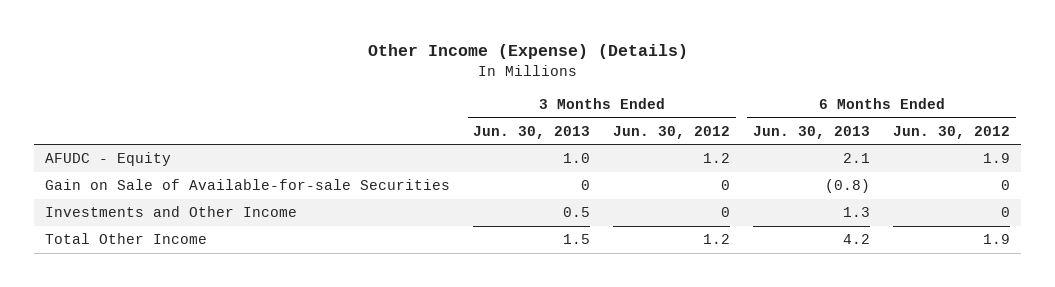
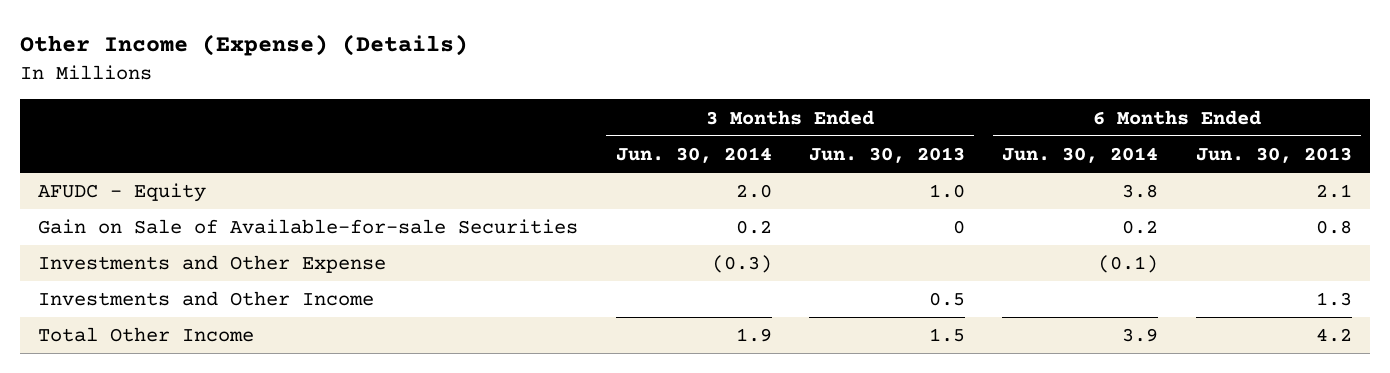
[613,125,731,139] Jun. 30, 2012 -> none
[893,125,1011,139] Jun. 30, 2012 -> none
none -> [615,146,772,163] Jun. 30, 2014
none -> [1002,146,1159,163] Jun. 30, 2014
[825,179,871,194] (0.8) -> [1315,220,1352,235] 0.8
none -> [38,255,387,274] Investments and Other Expense

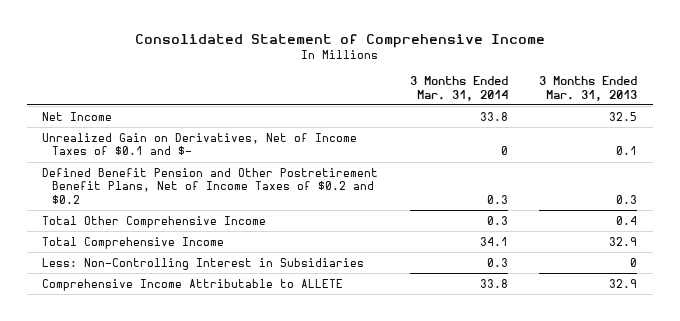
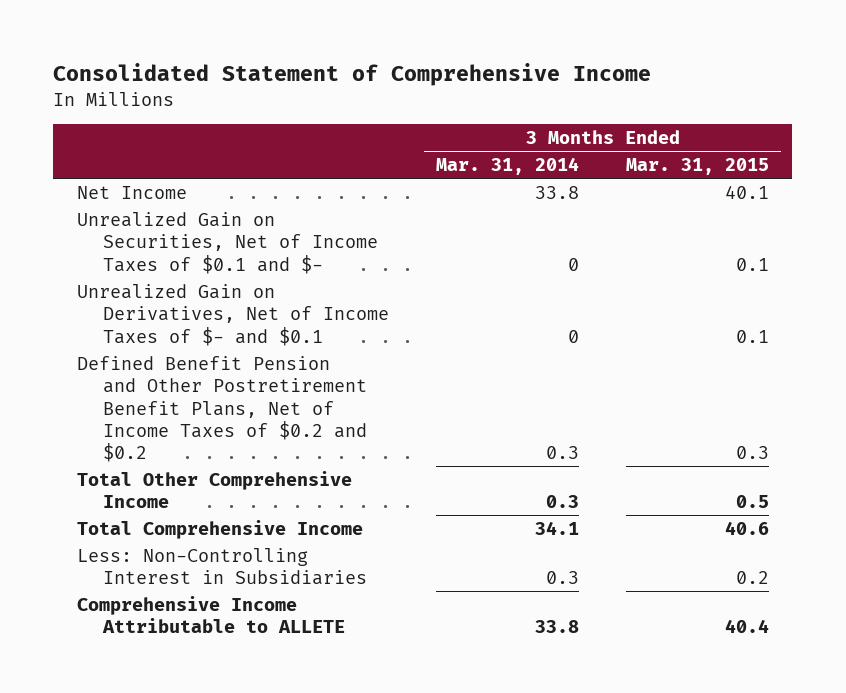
[539,75,638,101] 3 Months Ended Mar. 31, 2013 -> none
none -> [626,157,770,175] Mar. 31, 2015
none -> [76,211,379,274] Unrealized Gain on Securities, Net of Income Taxes of $0.1 and $-
[42,132,358,156] Unrealized Gain on Derivatives, Net of Income Taxes of $0.1 and $- -> [76,283,390,346] Unrealized Gain on Derivatives, Net of Income Taxes of $- and $0.1

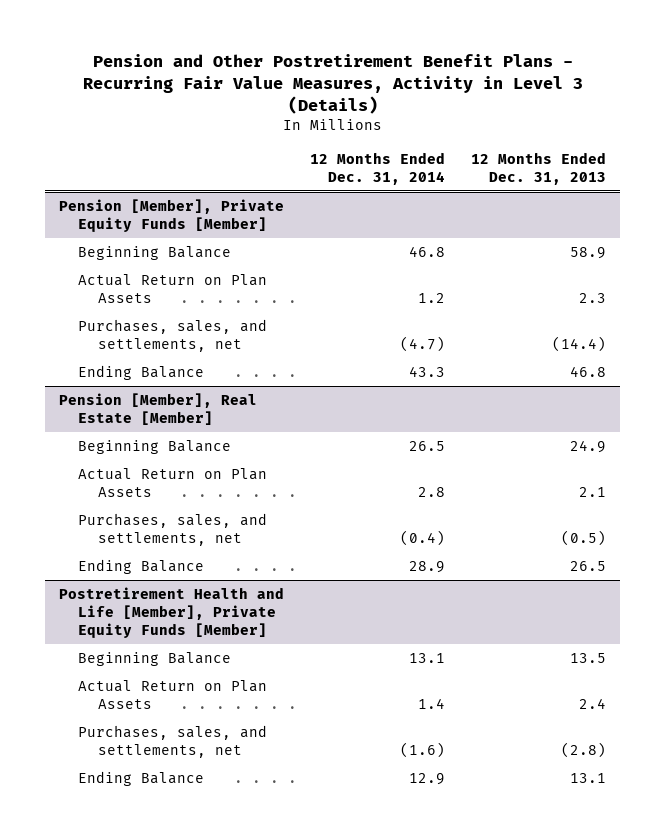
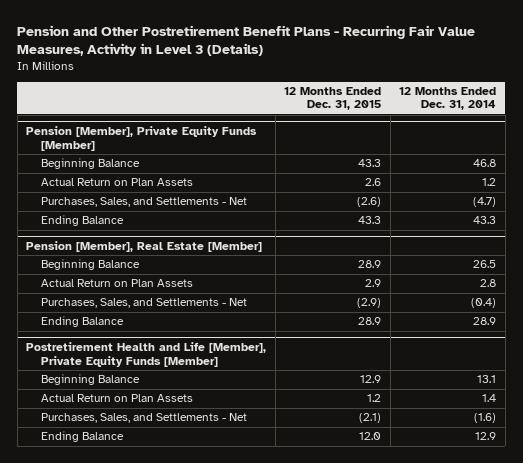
[471,151,607,185] 12 Months Ended Dec. 31, 2013 -> none
none -> [284,86,382,111] 12 Months Ended Dec. 31, 2015
[78,319,268,353] Purchases, sales, and settlements, net -> [40,197,247,208] Purchases, Sales, and Settlements - Net
[78,513,268,547] Purchases, sales, and settlements, net -> [40,298,247,309] Purchases, Sales, and Settlements - Net
[78,725,268,759] Purchases, sales, and settlements, net -> [40,413,247,424] Purchases, Sales, and Settlements - Net

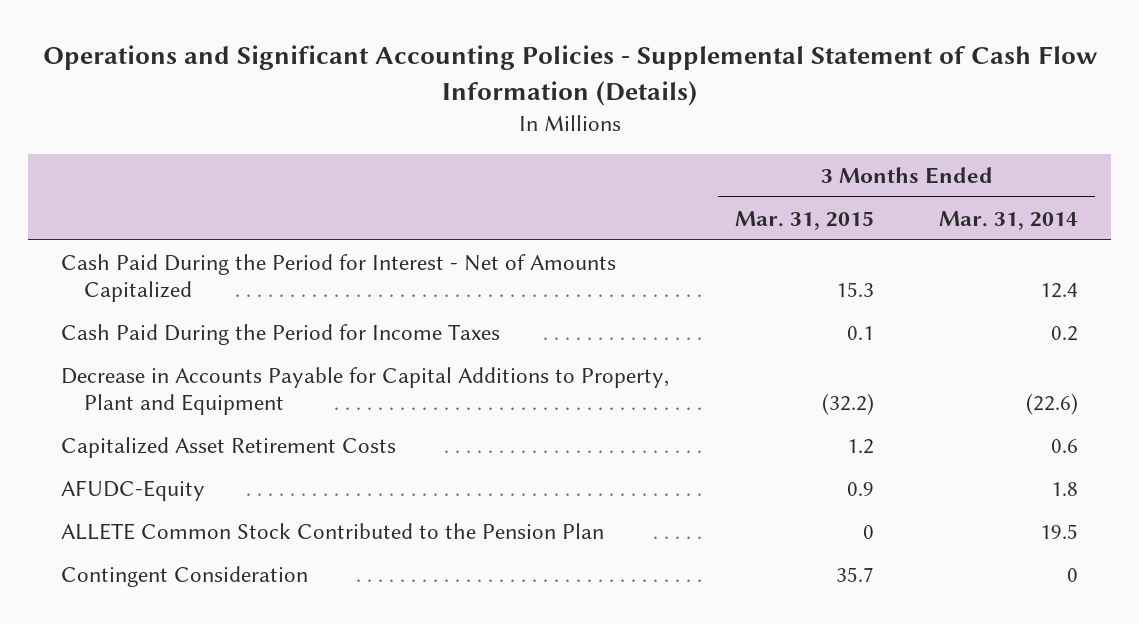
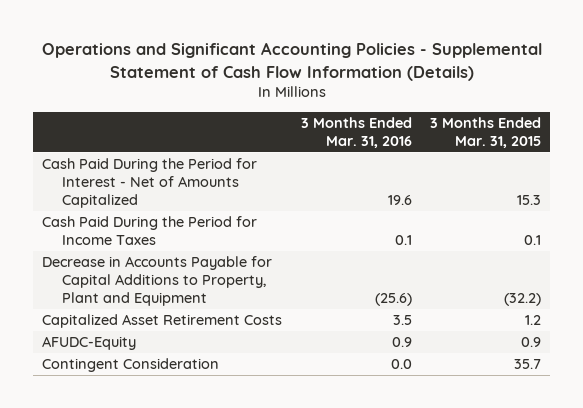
[939,210,1079,230] Mar. 31, 2014 -> none
none -> [300,116,412,148] 3 Months Ended Mar. 31, 2016
[60,522,604,540] ALLETE Common Stock Contributed to the Pension Plan -> none

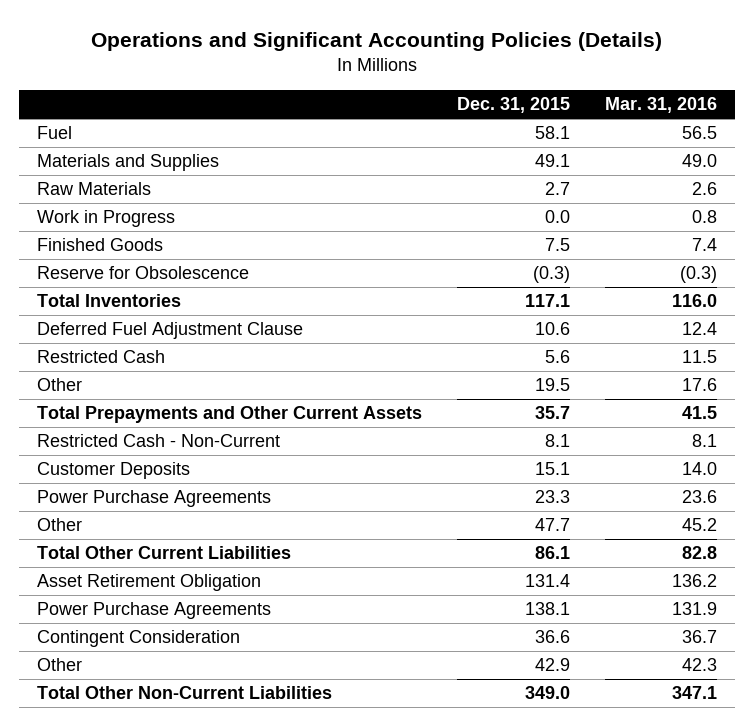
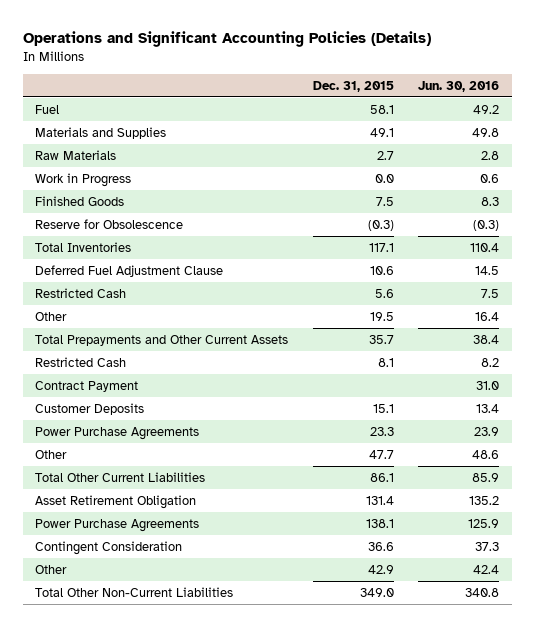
[605,97,718,114] Mar. 31, 2016 -> none
none -> [418,80,500,92] Jun. 30, 2016
[36,434,280,448] Restricted Cash - Non-Current -> [34,356,126,367] Restricted Cash
none -> [34,380,138,392] Contract Payment

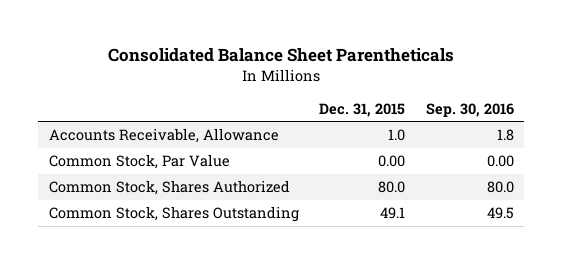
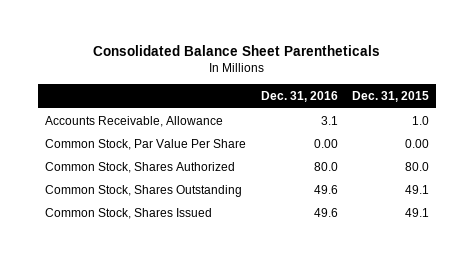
[425,102,514,117] Sep. 30, 2016 -> none
none -> [260,90,338,102] Dec. 31, 2016
[48,154,230,170] Common Stock, Par Value -> [45,138,247,150] Common Stock, Par Value Per Share
none -> [45,207,213,219] Common Stock, Shares Issued

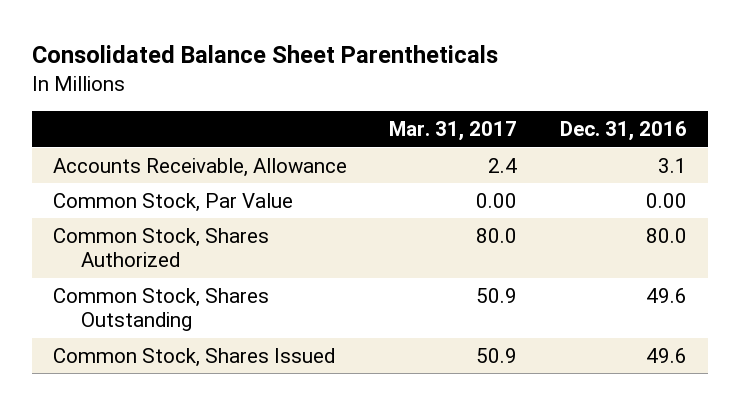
[352,90,430,102] Dec. 31, 2015 -> none
none -> [389,121,518,142] Mar. 31, 2017
[45,138,247,150] Common Stock, Par Value Per Share -> [52,192,293,212] Common Stock, Par Value

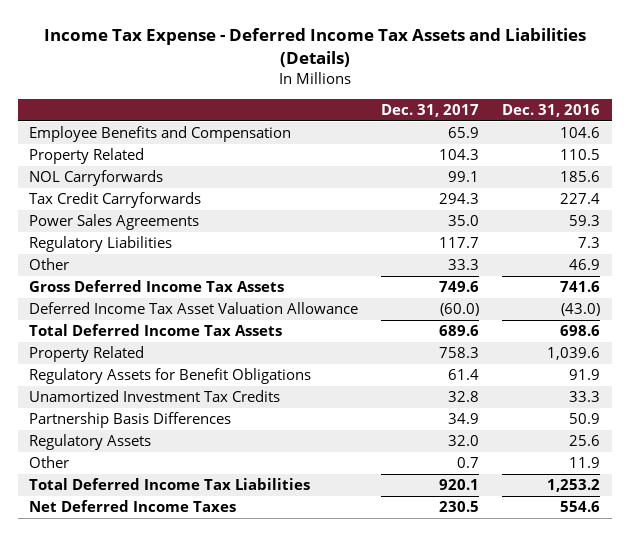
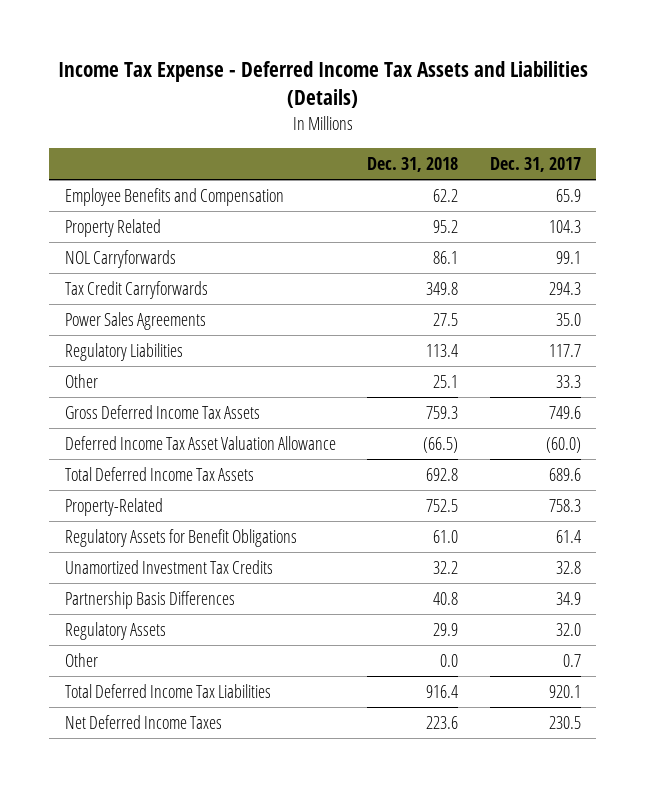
[502,104,601,118] Dec. 31, 2016 -> none
none -> [367,156,459,172] Dec. 31, 2018
[29,346,145,363] Property Related -> [65,498,164,517] Property-Related

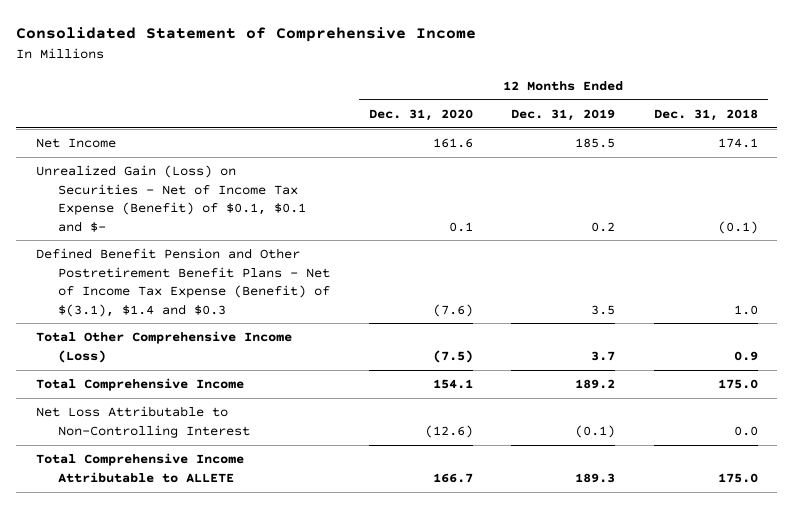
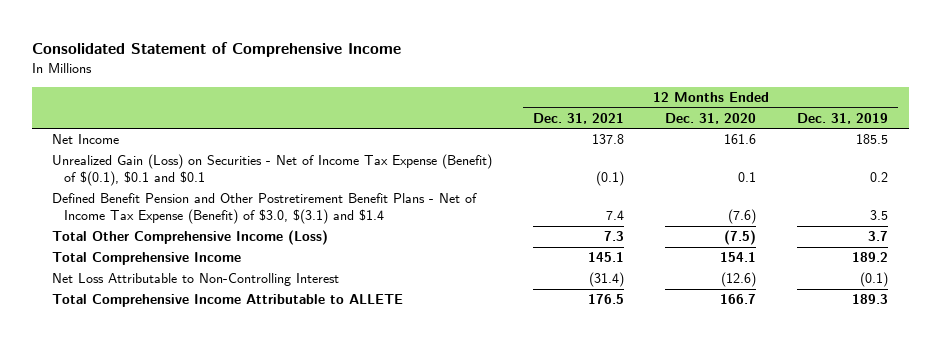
[654,109,759,122] Dec. 31, 2018 -> none
none -> [533,112,625,124] Dec. 31, 2021
[35,165,307,232] Unrealized Gain (Loss) on Securities - Net of Income Tax Expense (Benefit) of $0.1, $0.1 and $- -> [52,154,493,187] Unrealized Gain (Loss) on Securities - Net of Income Tax Expense (Benefit) of $(0.1), $0.1 and $0.1
[35,248,331,317] Defined Benefit Pension and Other Postretirement Benefit Plans - Net of Income Tax Expense (Benefit) of $(3.1), $1.4 and $0.3 -> [52,193,478,225] Defined Benefit Pension and Other Postretirement Benefit Plans - Net of Income Tax Expense (Benefit) of $3.0, $(3.1) and $1.4

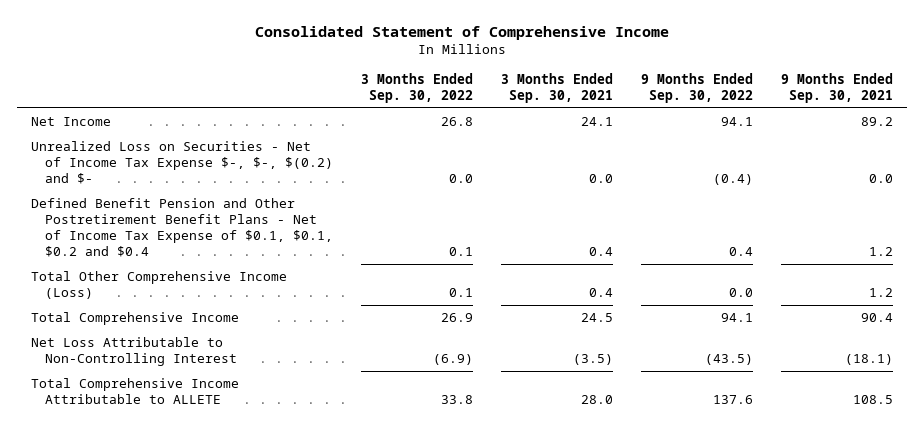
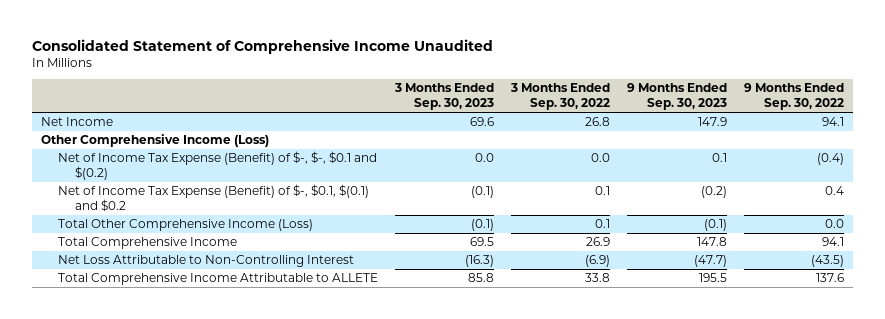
[254,25,669,40] Consolidated Statement of Comprehensive Income -> [32,38,494,54] Consolidated Statement of Comprehensive Income Unaudited
[500,72,613,103] 3 Months Ended Sep. 30, 2021 -> none
[780,72,893,103] 9 Months Ended Sep. 30, 2021 -> none
none -> [393,83,494,111] 3 Months Ended Sep. 30, 2023
none -> [627,83,728,111] 9 Months Ended Sep. 30, 2023
none -> [40,134,269,148] Other Comprehensive Income (Loss)
[30,140,333,184] Unrealized Loss on Securities - Net of Income Tax Expense $-, $-, $(0.2) and $- -> [57,151,377,181] Net of Income Tax Expense (Benefit) of $-, $-, $0.1 and $(0.2)
[30,197,333,257] Defined Benefit Pension and Other Postretirement Benefit Plans - Net of Income Tax Expense of $0.1, $0.1, $0.2 and $0.4 -> [57,184,369,213] Net of Income Tax Expense (Benefit) of $-, $0.1, $(0.1) and $0.2

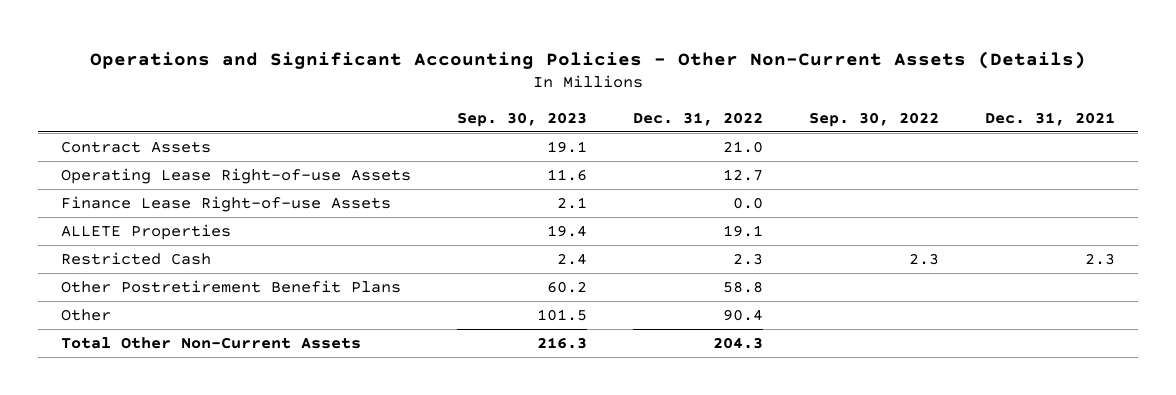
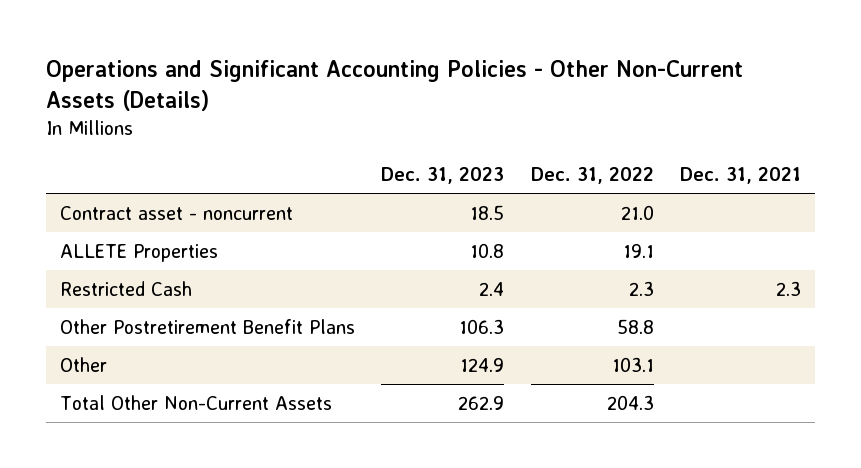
[457,112,588,128] Sep. 30, 2023 -> none
[809,112,940,128] Sep. 30, 2022 -> none
none -> [381,167,505,185] Dec. 31, 2023
[61,167,412,184] Operating Lease Right-of-use Assets -> none
[61,195,392,212] Finance Lease Right-of-use Assets -> none
[61,140,212,153] Contract Assets -> [59,205,293,220] Contract asset - noncurrent
[723,308,764,321] 90.4 -> [611,356,654,372] 103.1

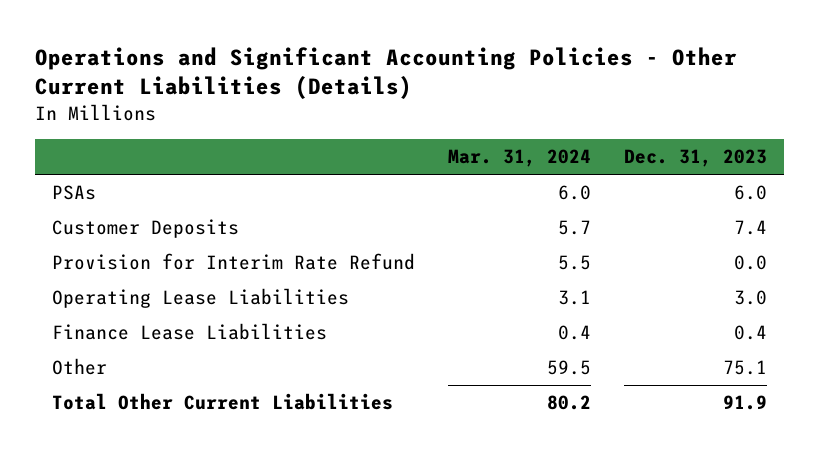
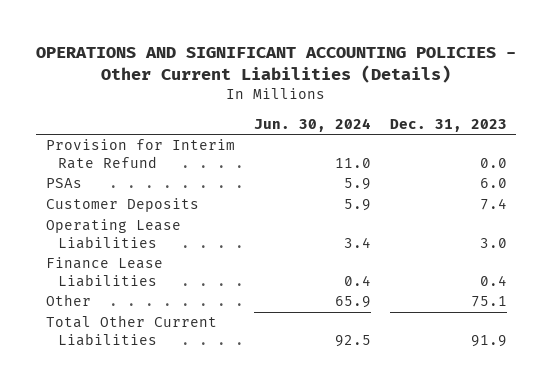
[35,46,738,100] Operations and Significant Accounting Policies - Other Current Liabilities (Details) -> [36,47,517,84] OPERATIONS AND SIGNIFICANT ACCOUNTING POLICIES - Other Current Liabilities (Details)
[448,149,592,168] Mar. 31, 2024 -> none
none -> [253,117,371,132] Jun. 30, 2024
[51,253,415,271] Provision for Interim Rate Refund -> [45,139,235,169] Provision for Interim Rate Refund

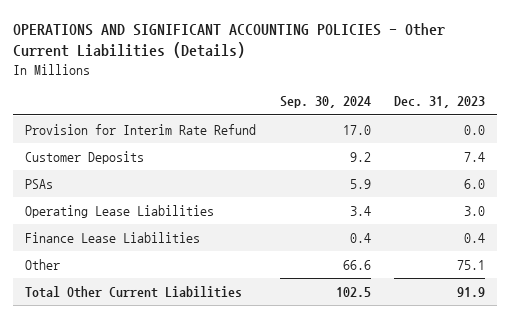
[253,117,371,132] Jun. 30, 2024 -> none
none -> [279,96,371,109] Sep. 30, 2024
[45,178,82,189] PSAs -> [25,178,54,189] PSAs

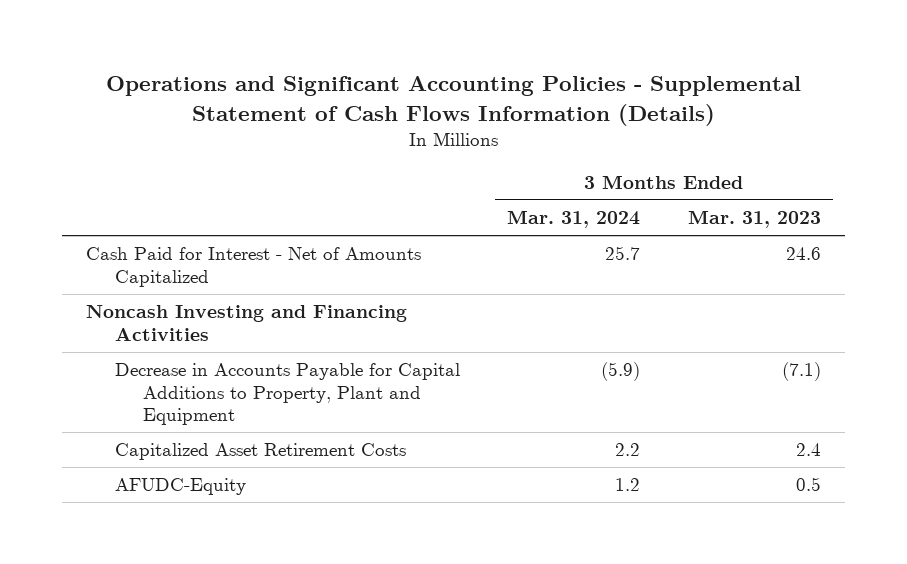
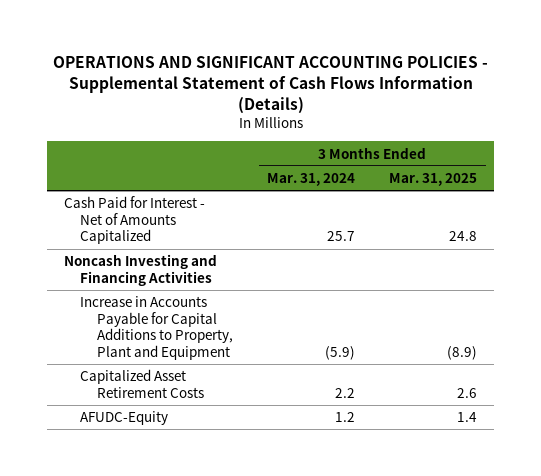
[105,76,801,126] Operations and Significant Accounting Policies - Supplemental Statement of Cash Flows Information (Details) -> [52,55,488,114] OPERATIONS AND SIGNIFICANT ACCOUNTING POLICIES - Supplemental Statement of Cash Flows Information (Details)
[687,209,821,228] Mar. 31, 2023 -> none
none -> [389,172,478,186] Mar. 31, 2025
[114,363,460,426] Decrease in Accounts Payable for Capital Additions to Property, Plant and Equipment -> [80,296,233,360] Increase in Accounts Payable for Capital Additions to Property, Plant and Equipment

